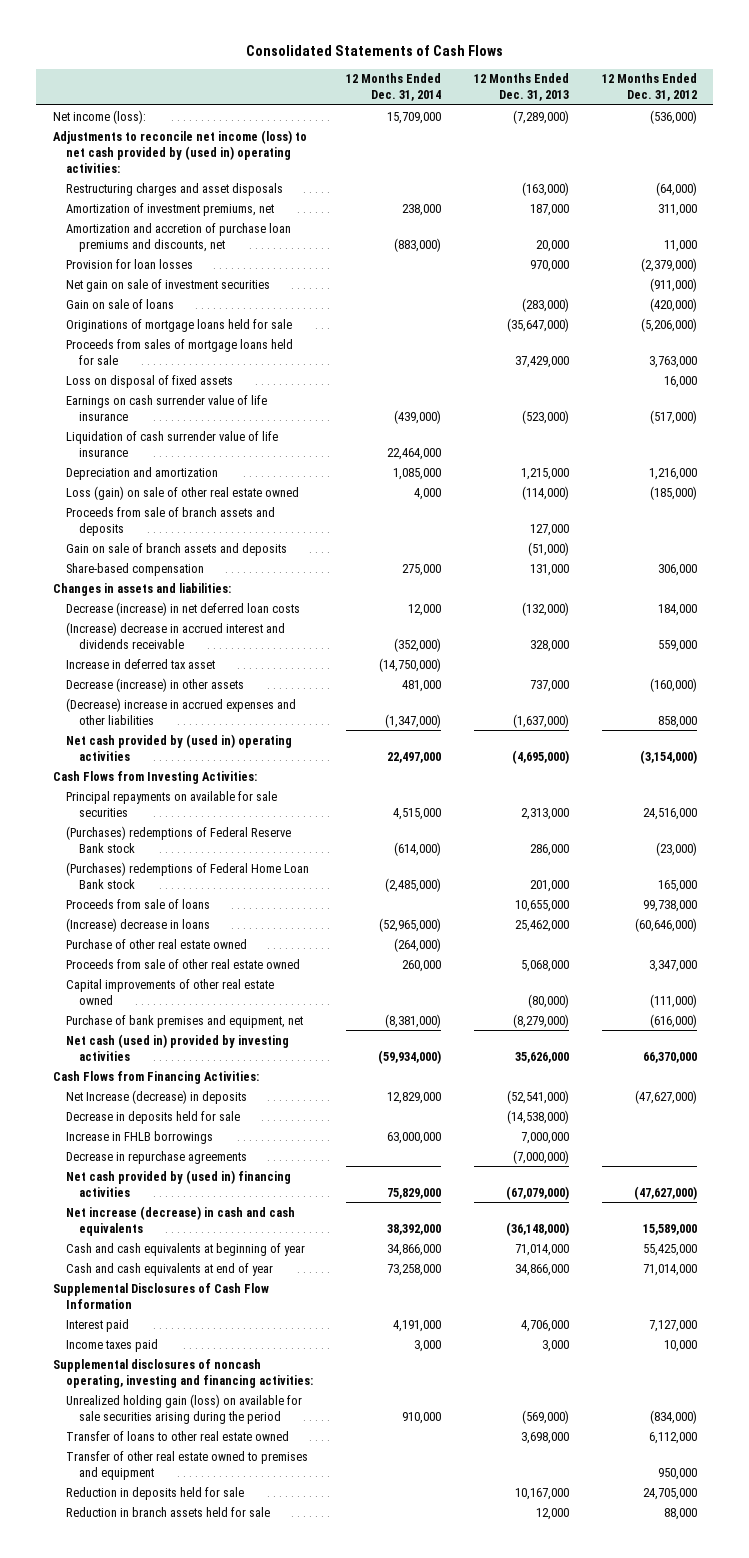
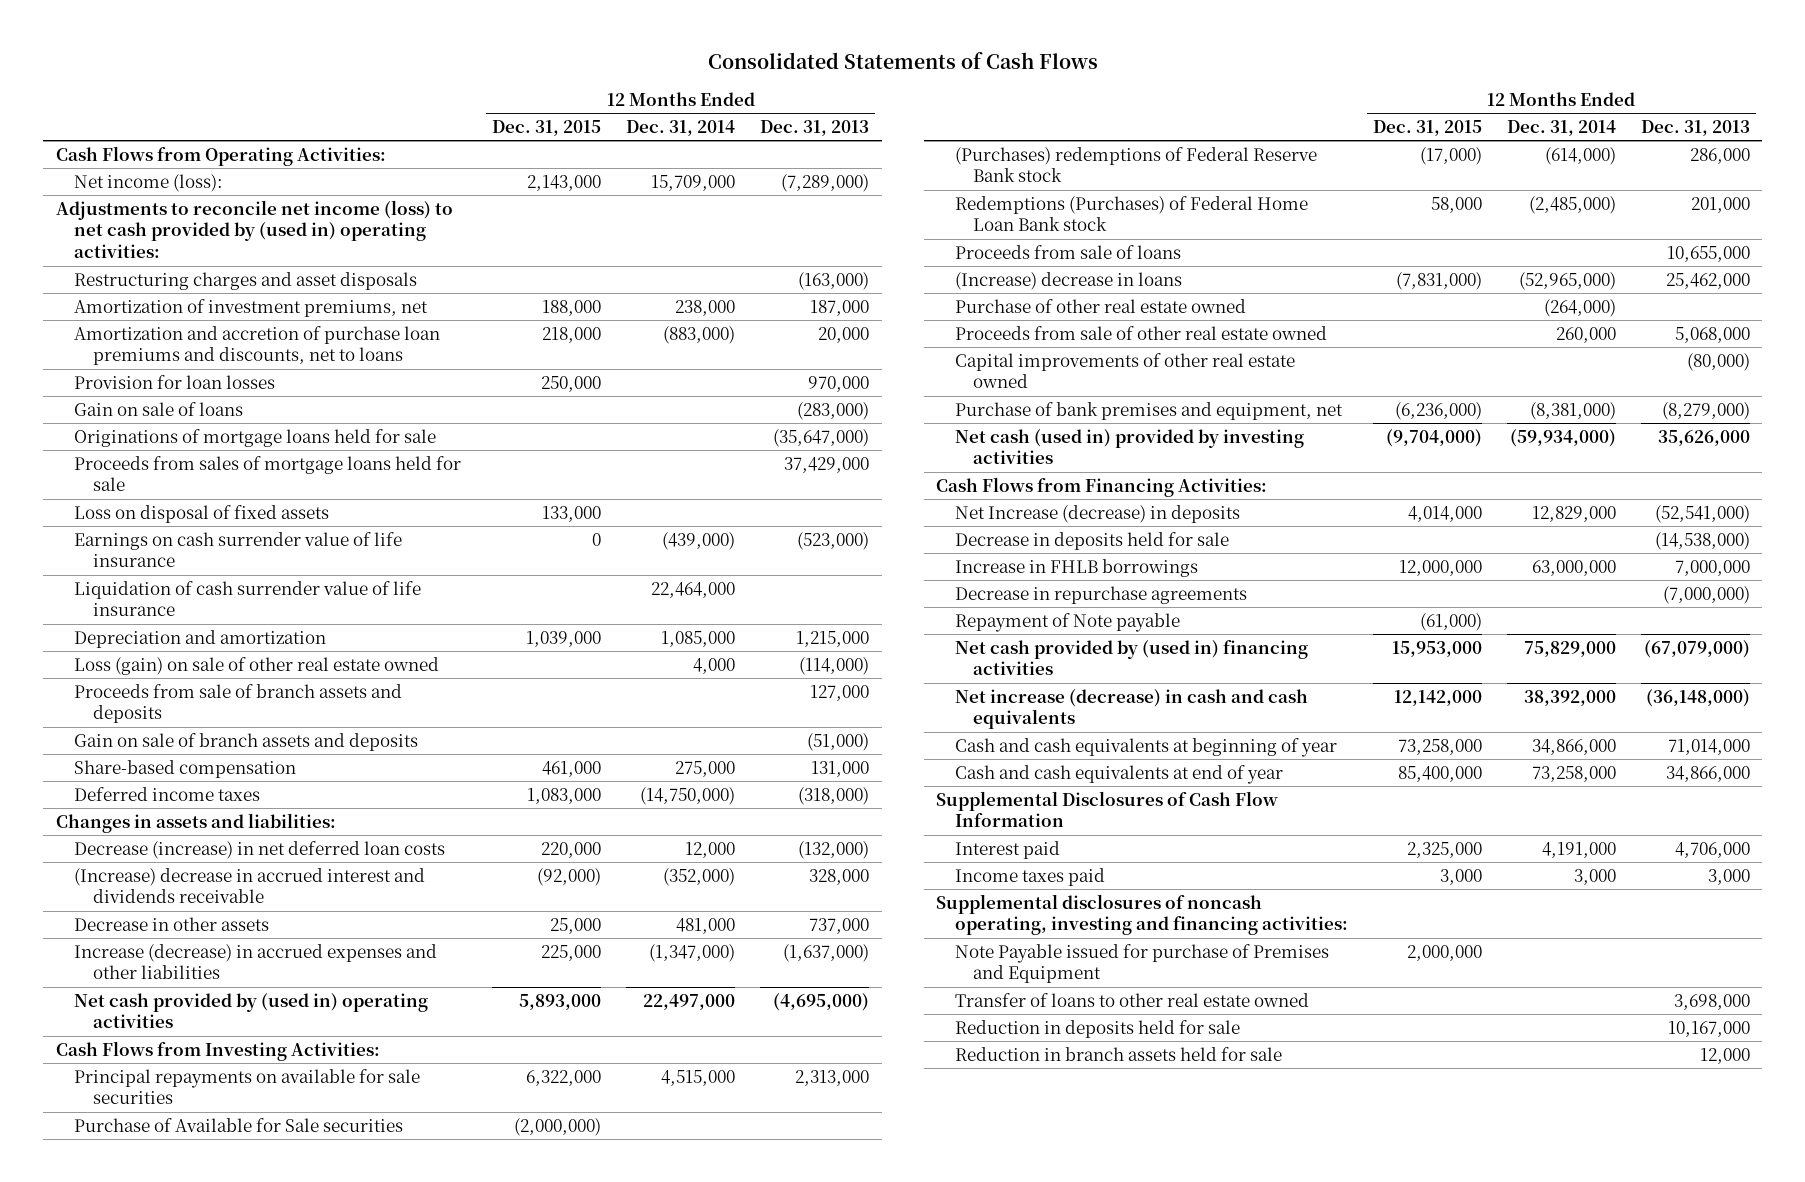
[601,73,697,102] 12 Months Ended Dec. 31, 2012 -> none
none -> [492,119,602,136] Dec. 31, 2015
none -> [55,145,386,166] Cash Flows from Operating Activities:
[66,222,292,252] Amortization and accretion of purchase loan premiums and discounts, net -> [74,325,441,366] Amortization and accretion of purchase loan premiums and discounts, net to loans
[66,278,271,292] Net gain on sale of investment securities -> none
none -> [74,786,261,801] Deferred income taxes
[66,658,216,669] Increase in deferred tax asset -> none
[66,677,245,692] Decrease (increase) in other assets -> [74,916,270,931] Decrease in other assets
[66,697,297,725] (Decrease) increase in accrued expenses and other liabilities -> [74,943,438,980] Increase (decrease) in accrued expenses and other liabilities
none -> [74,1117,404,1132] Purchase of Available for Sale securities
[66,861,310,889] (Purchases) redemptions of Federal Home Loan Bank stock -> [954,195,1308,232] Redemptions (Purchases) of Federal Home Loan Bank stock
none -> [954,612,1180,632] Repayment of Note payable
[66,1393,303,1424] Unrealized holding gain (loss) on available for sale securities arising during the period -> none
none -> [954,943,1329,984] Note Payable issued for purchase of Premises and Equipment
[66,1450,309,1480] Transfer of other real estate owned to premises and equipment -> none

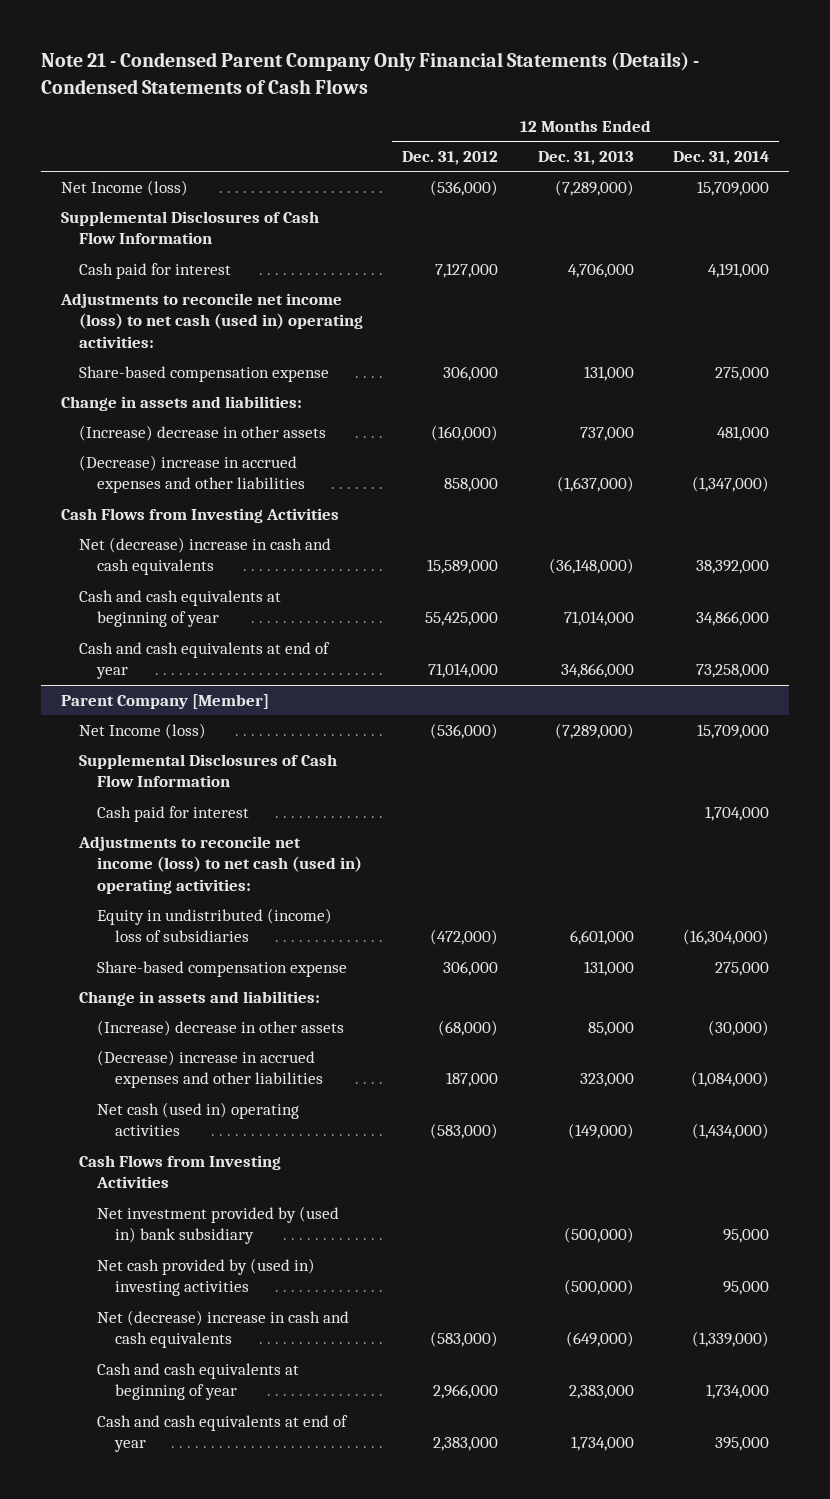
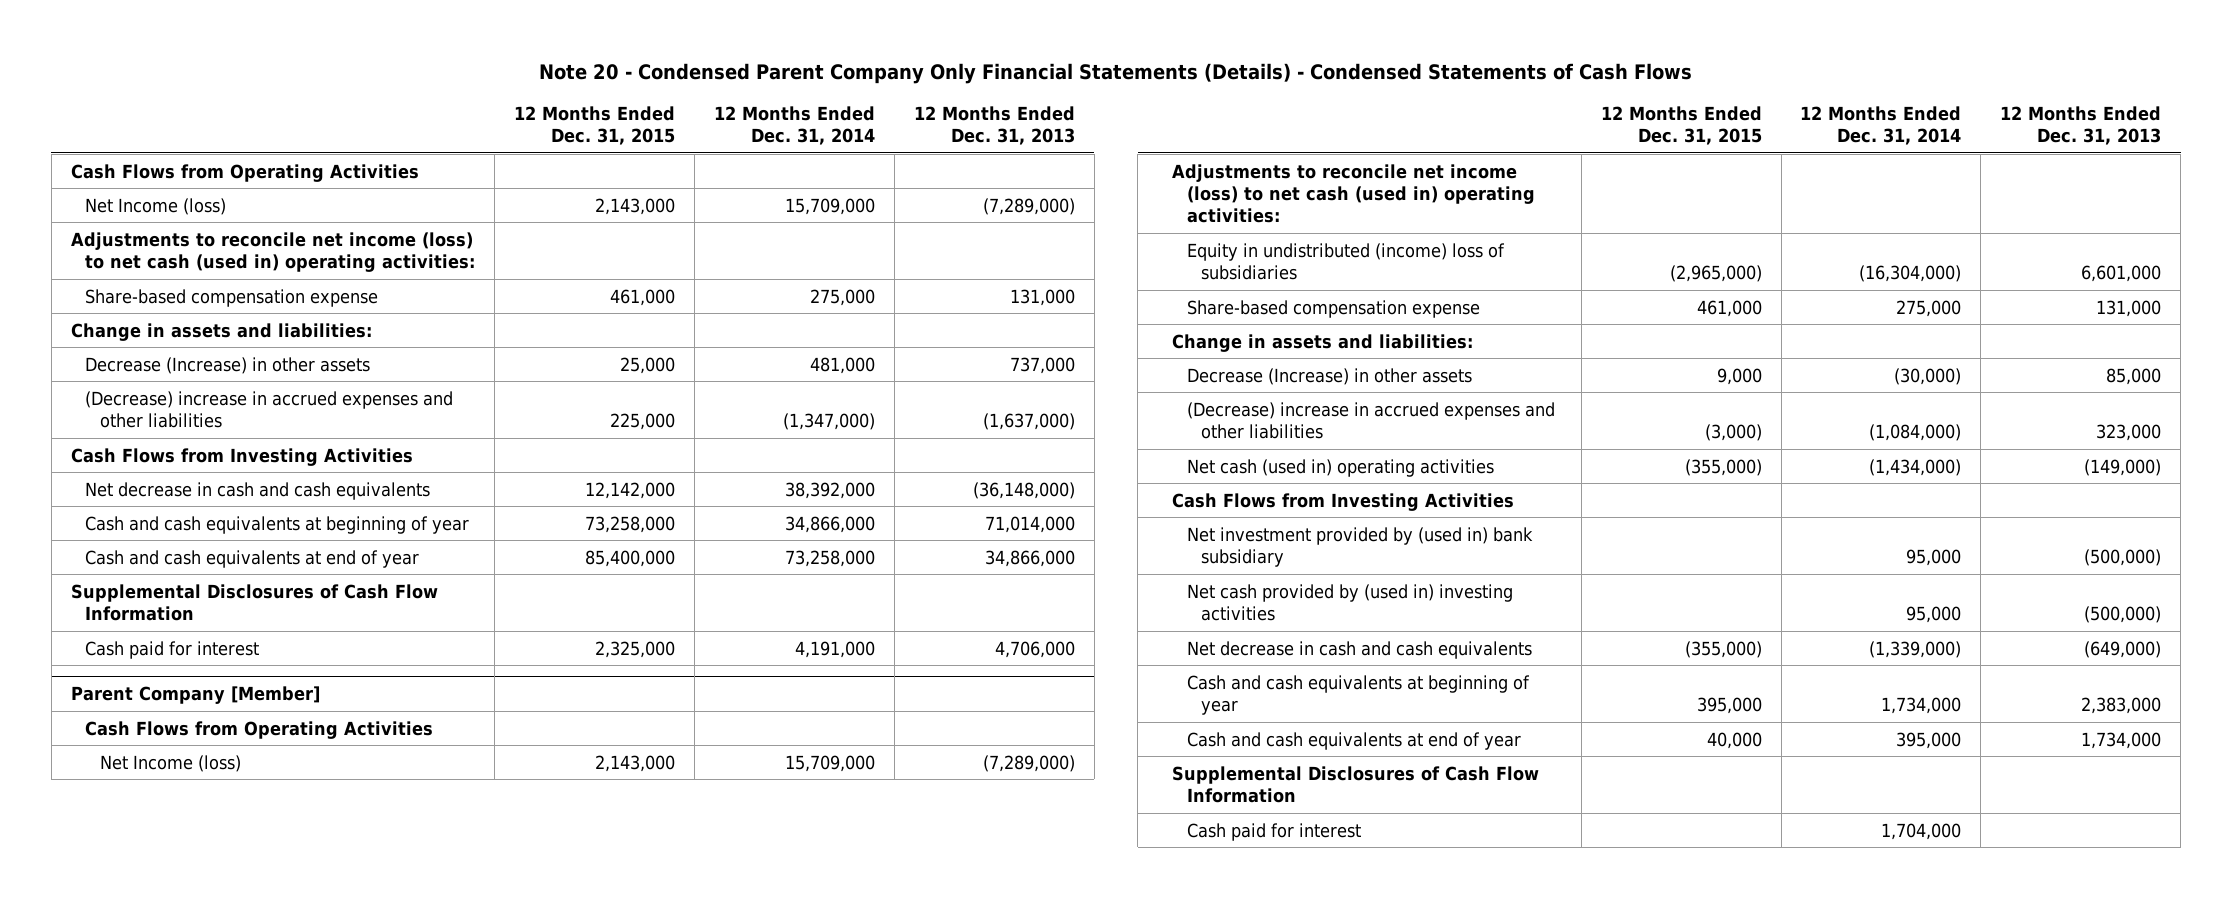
[41,52,700,94] Note 21 - Condensed Parent Company Only Financial Statements (Details) - Condensed Statements of Cash Flows -> [539,62,1693,84] Note 20 - Condensed Parent Company Only Financial Statements (Details) - Condensed Statements of Cash Flows
[402,150,499,165] Dec. 31, 2012 -> none
none -> [514,105,676,146] 12 Months Ended Dec. 31, 2015
none -> [70,163,419,182] Cash Flows from Operating Activities
[78,424,326,441] (Increase) decrease in other assets -> [85,356,371,374] Decrease (Increase) in other assets
[78,536,331,576] Net (decrease) increase in cash and cash equivalents -> [85,481,431,500] Net decrease in cash and cash equivalents
[60,210,319,245] Supplemental Disclosures of Cash Flow Information -> [70,583,438,622] Supplemental Disclosures of Cash Flow Information
[78,262,231,279] Cash paid for interest -> [85,640,260,659] Cash paid for interest
none -> [85,720,434,739] Cash Flows from Operating Activities
[97,1019,345,1036] (Increase) decrease in other assets -> [1186,367,1472,385] Decrease (Increase) in other assets
[97,1309,350,1349] Net (decrease) increase in cash and cash equivalents -> [1186,640,1532,659] Net decrease in cash and cash equivalents
[78,753,337,788] Supplemental Disclosures of Cash Flow Information -> [1171,765,1539,804] Supplemental Disclosures of Cash Flow Information
[97,805,250,822] Cash paid for interest -> [1186,822,1361,841] Cash paid for interest

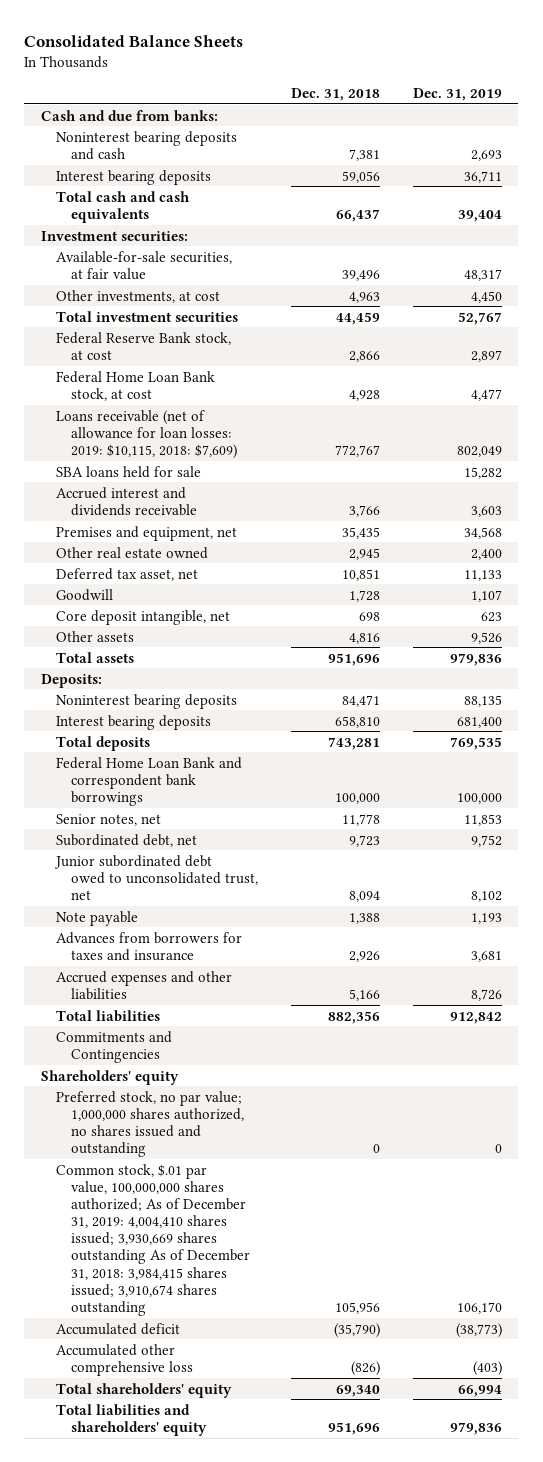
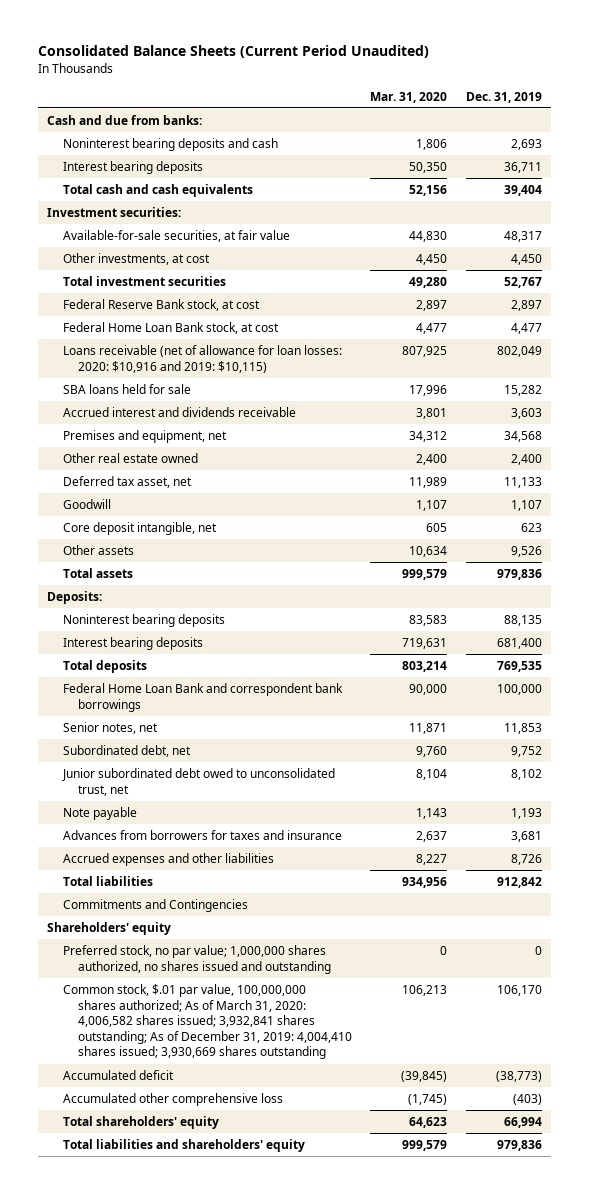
[24,35,244,48] Consolidated Balance Sheets -> [37,45,429,59] Consolidated Balance Sheets (Current Period Unaudited)
[290,87,380,101] Dec. 31, 2018 -> none
none -> [370,91,448,103] Mar. 31, 2020
[55,409,237,459] Loans receivable (net of allowance for loan losses: 2019: $10,115, 2018: $7,609) -> [62,345,342,373] Loans receivable (net of allowance for loan losses: 2020: $10,916 and 2019: $10,115)
[55,1163,250,1316] Common stock, $.01 par value, 100,000,000 shares authorized; As of December 31, 2019: 4,004,410 shares issued; 3,930,669 shares outstanding As of December 31, 2018: 3,984,415 shares issued; 3,910,674 shares outstanding -> [62,984,352,1060] Common stock, $.01 par value, 100,000,000 shares authorized; As of March 31, 2020: 4,006,582 shares issued; 3,932,841 shares outstanding; As of December 31, 2019: 4,004,410 shares issued; 3,930,669 shares outstanding

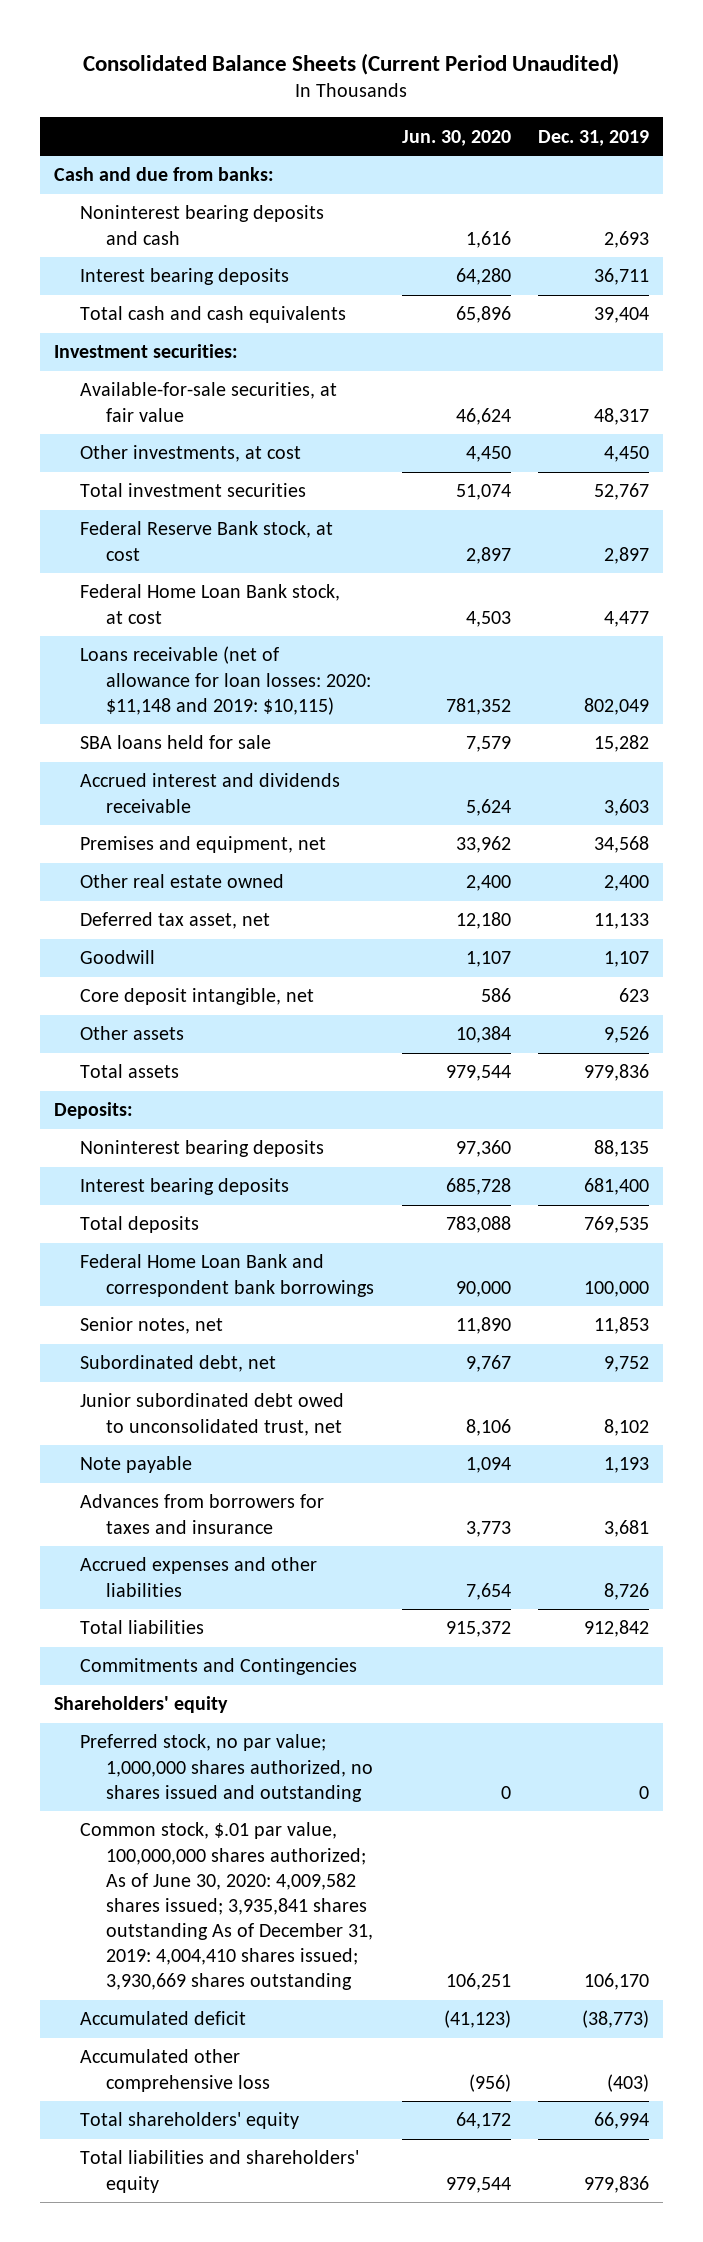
[370,91,448,103] Mar. 31, 2020 -> none
none -> [401,129,511,146] Jun. 30, 2020
[62,345,342,373] Loans receivable (net of allowance for loan losses: 2020: $10,916 and 2019: $10,115) -> [79,646,371,715] Loans receivable (net of allowance for loan losses: 2020: $11,148 and 2019: $10,115)
[62,984,352,1060] Common stock, $.01 par value, 100,000,000 shares authorized; As of March 31, 2020: 4,006,582 shares issued; 3,932,841 shares outstanding; As of December 31, 2019: 4,004,410 shares issued; 3,930,669 shares outstanding -> [79,1822,373,1991] Common stock, $.01 par value, 100,000,000 shares authorized; As of June 30, 2020: 4,009,582 shares issued; 3,935,841 shares outstanding As of December 31, 2019: 4,004,410 shares issued; 3,930,669 shares outstanding

